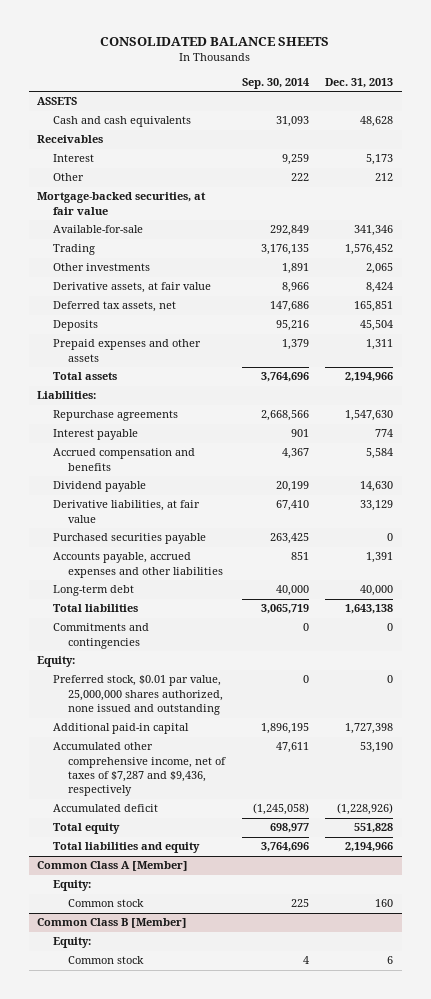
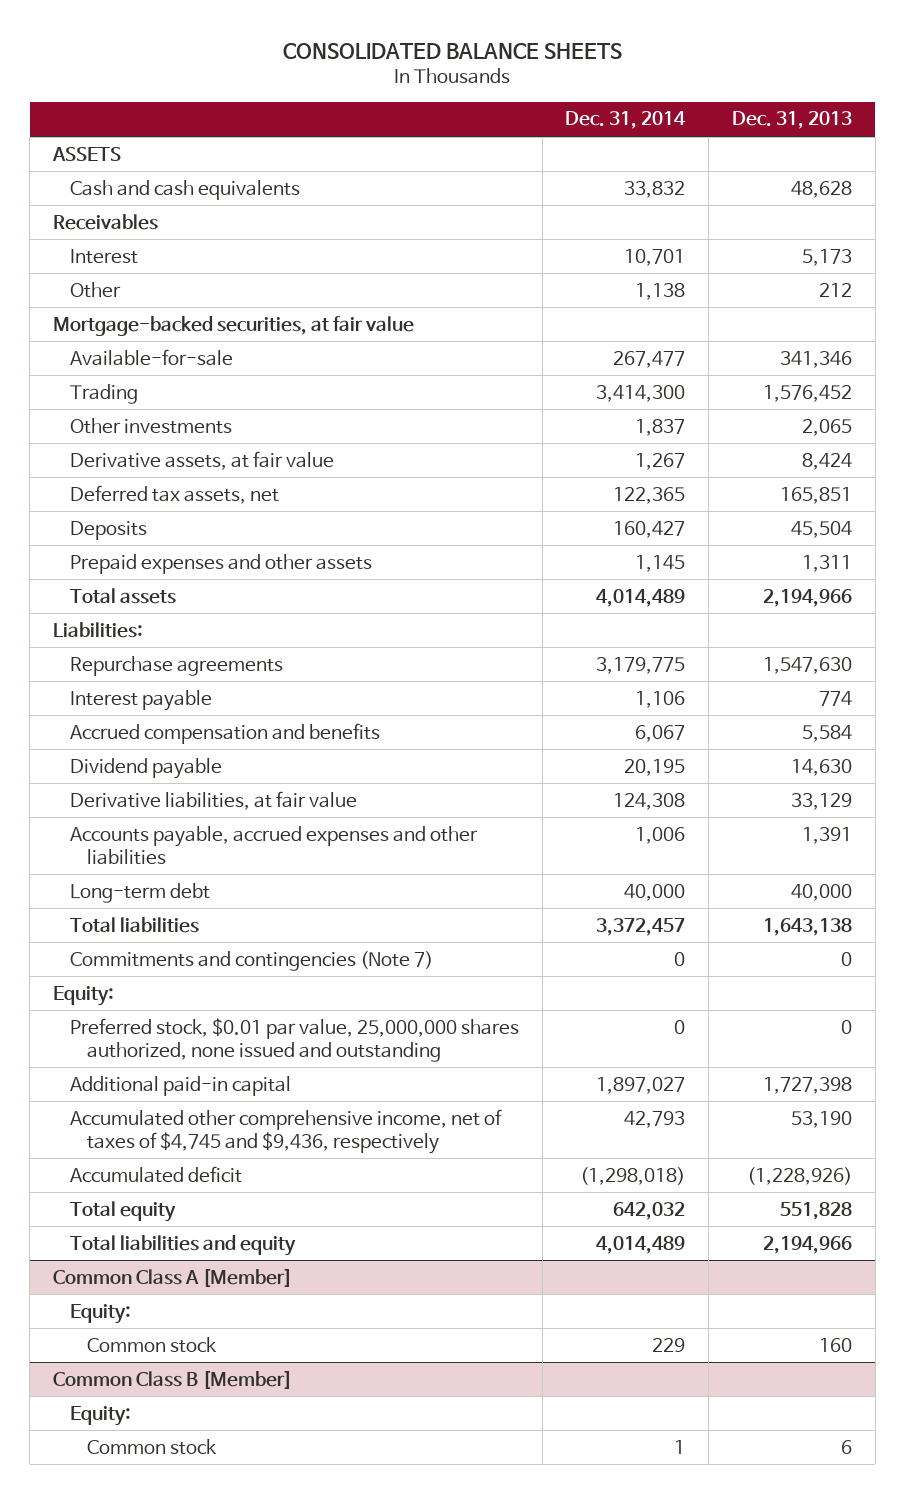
[241,77,309,89] Sep. 30, 2014 -> none
none -> [565,111,687,130] Dec. 31, 2014
[52,533,206,545] Purchased securities payable -> none
[52,623,149,649] Commitments and contingencies -> [69,950,433,971] Commitments and contingencies (Note 7)
[52,742,227,797] Accumulated other comprehensive income, net of taxes of $7,287 and $9,436, respectively -> [69,1108,502,1154] Accumulated other comprehensive income, net of taxes of $4,745 and $9,436, respectively

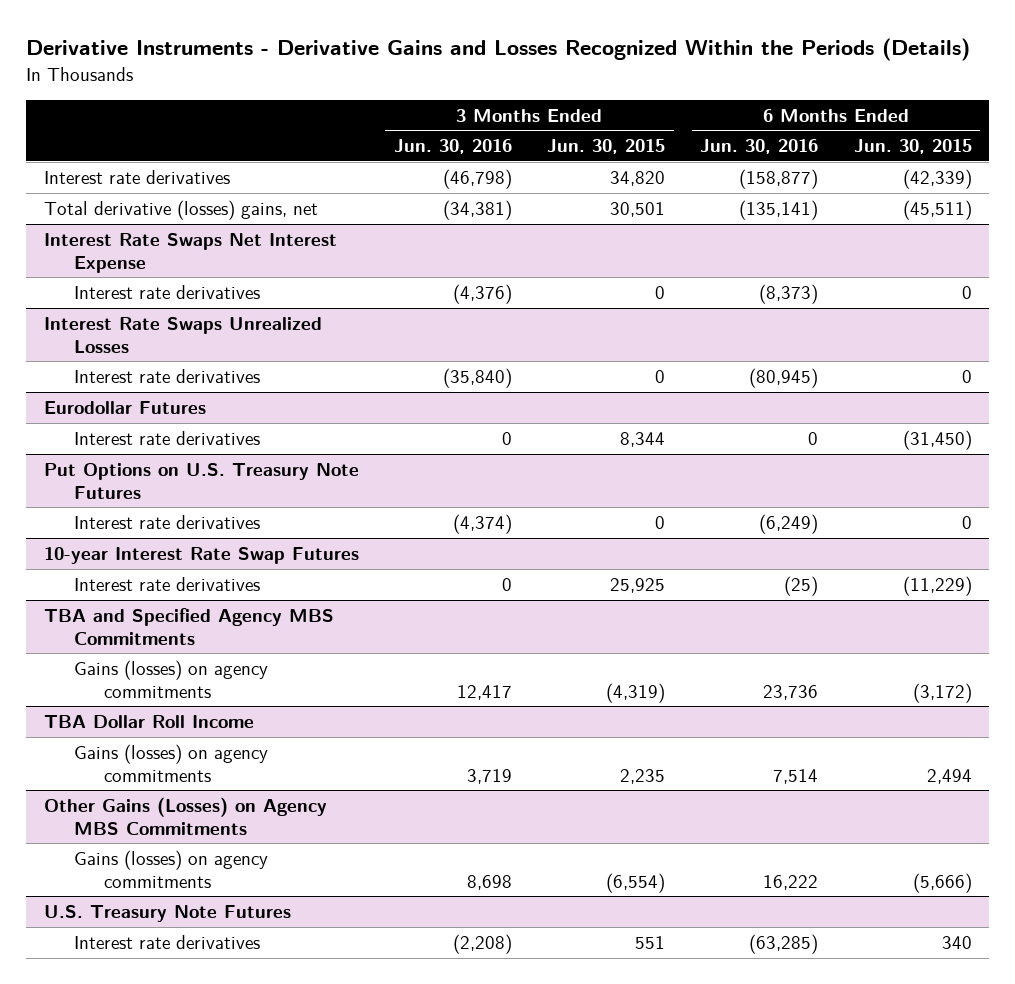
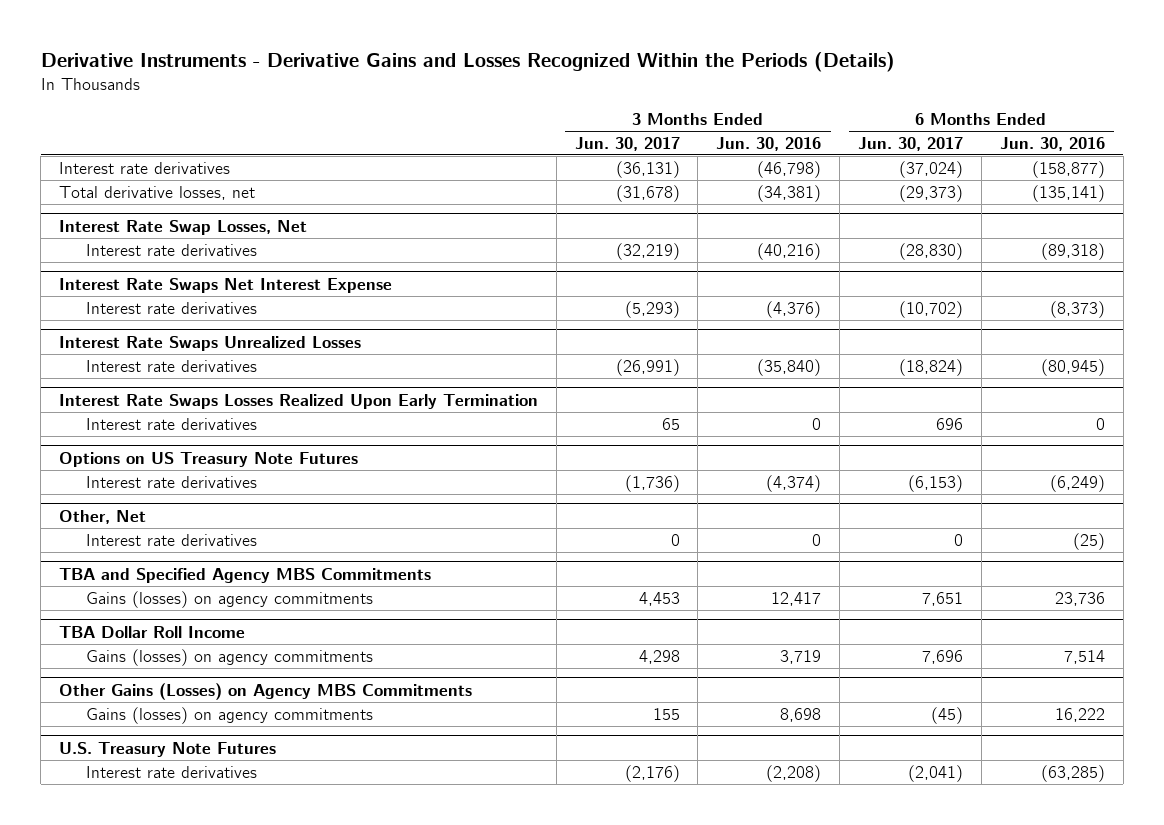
[547,139,666,155] Jun. 30, 2015 -> none
[853,139,972,155] Jun. 30, 2015 -> none
none -> [574,136,680,151] Jun. 30, 2017
none -> [858,136,964,151] Jun. 30, 2017
[43,199,318,220] Total derivative (losses) gains, net -> [58,185,255,200] Total derivative losses, net
none -> [58,219,307,235] Interest Rate Swap Losses, Net
none -> [85,243,257,256] Interest rate derivatives
[43,400,206,414] Eurodollar Futures -> none
none -> [58,393,538,409] Interest Rate Swaps Losses Realized Upon Early Termination
[43,462,359,499] Put Options on U.S. Treasury Note Futures -> [58,451,358,467] Options on US Treasury Note Futures
[43,546,359,564] 10-year Interest Rate Swap Futures -> none
none -> [58,509,146,524] Other, Net

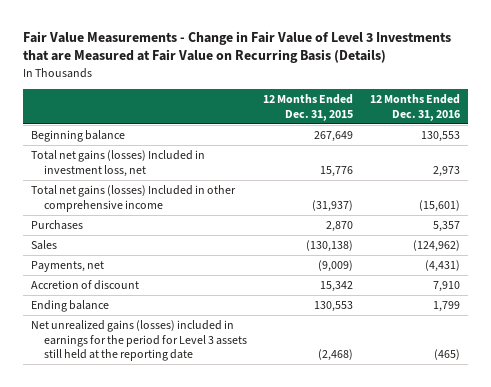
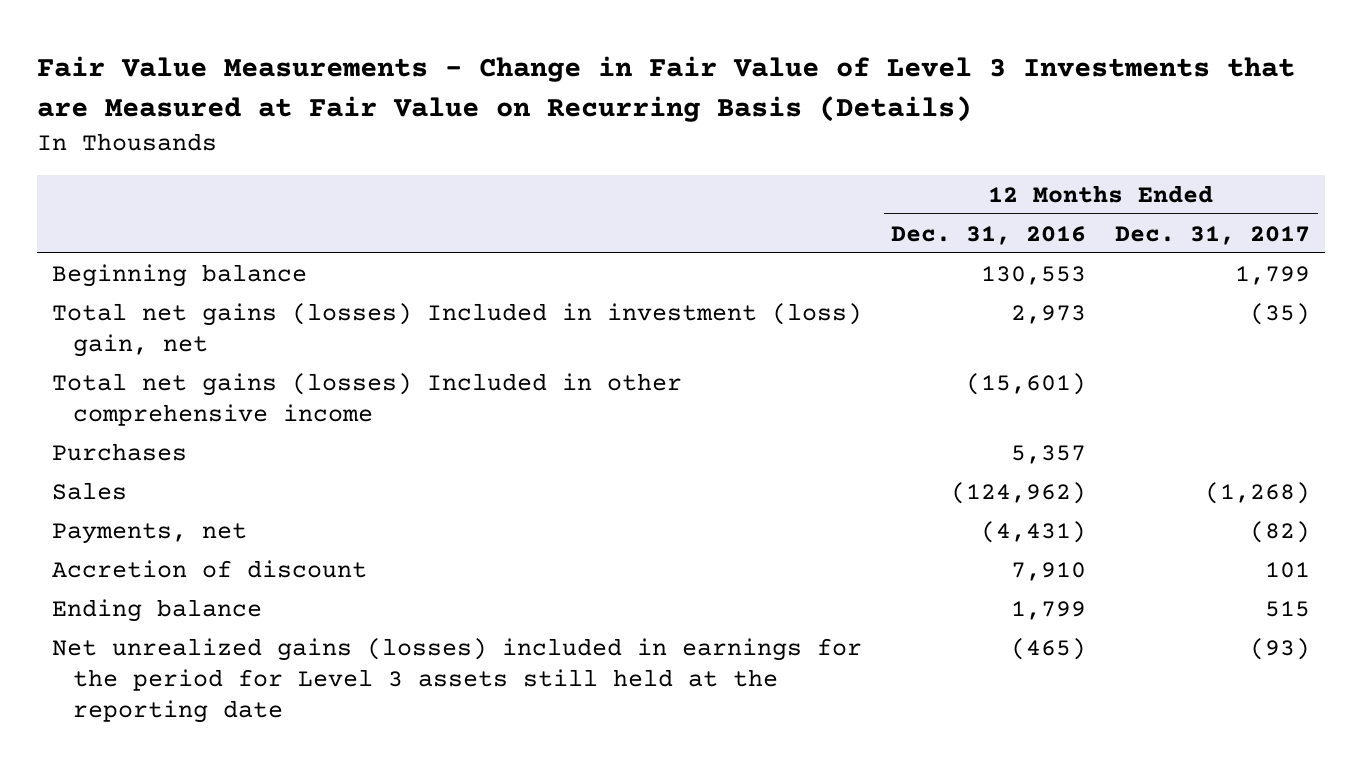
[263,94,354,121] 12 Months Ended Dec. 31, 2015 -> none
none -> [1115,225,1311,245] Dec. 31, 2017
[30,150,205,177] Total net gains (losses) Included in investment loss, net -> [51,302,862,357] Total net gains (losses) Included in investment (loss) gain, net

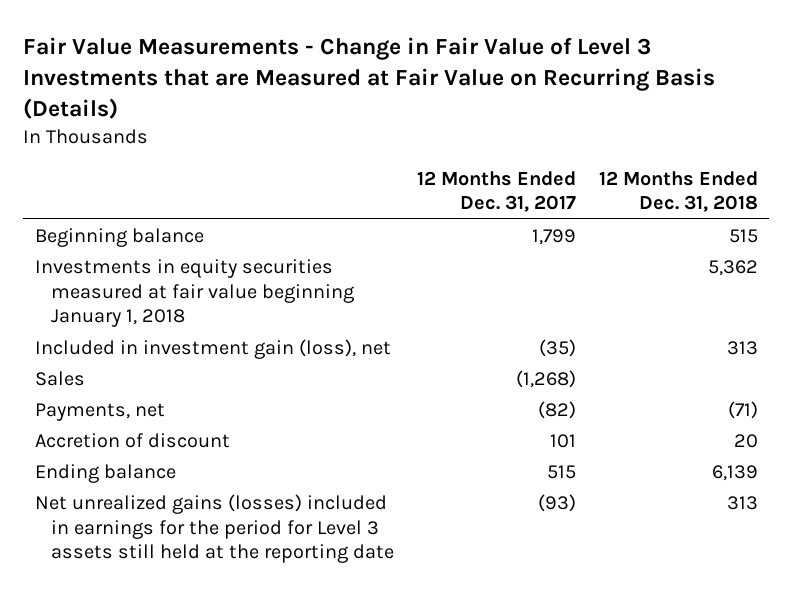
[891,225,1087,245] Dec. 31, 2016 -> none
none -> [598,170,758,213] 12 Months Ended Dec. 31, 2018
[51,372,682,426] Total net gains (losses) Included in other comprehensive income -> none
[51,442,187,461] Purchases -> none
none -> [34,259,354,328] Investments in equity securities measured at fair value beginning January 1, 2018
[51,302,862,357] Total net gains (losses) Included in investment (loss) gain, net -> [34,339,391,360] Included in investment gain (loss), net

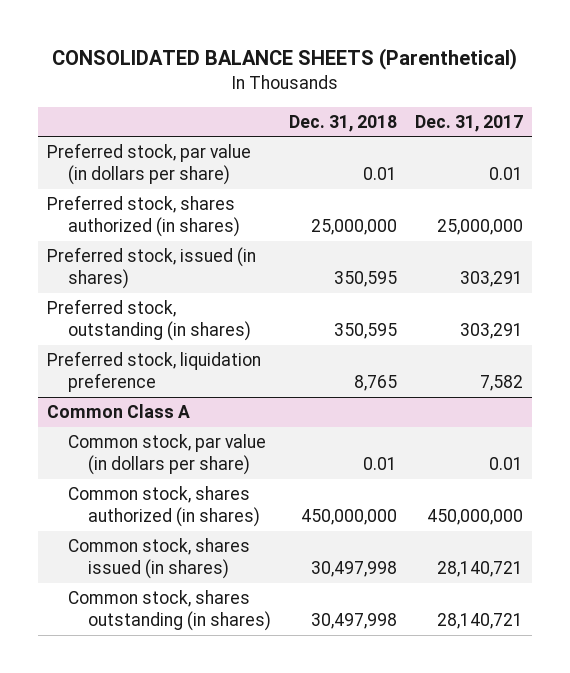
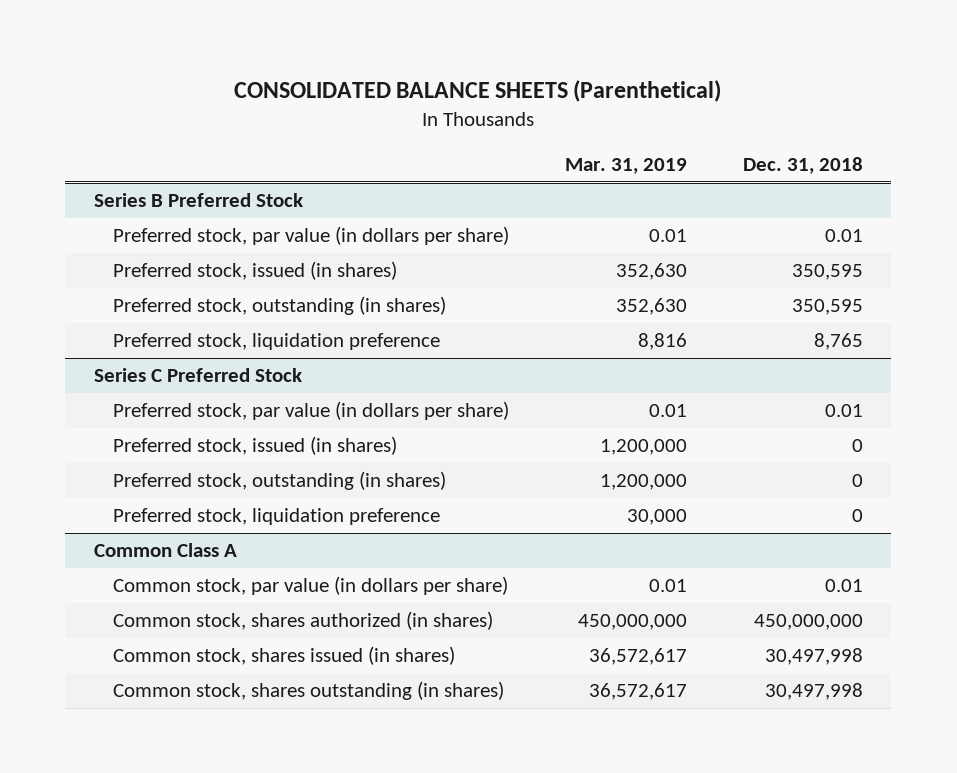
[414,114,523,132] Dec. 31, 2017 -> none
none -> [565,157,688,174] Mar. 31, 2019
none -> [93,193,303,208] Series B Preferred Stock
[47,195,240,238] Preferred stock, shares authorized (in shares) -> none
none -> [93,368,302,383] Series C Preferred Stock
none -> [113,401,510,421] Preferred stock, par value (in dollars per share)
none -> [113,436,398,456] Preferred stock, issued (in shares)
none -> [113,471,447,491] Preferred stock, outstanding (in shares)
none -> [113,508,441,526] Preferred stock, liquidation preference

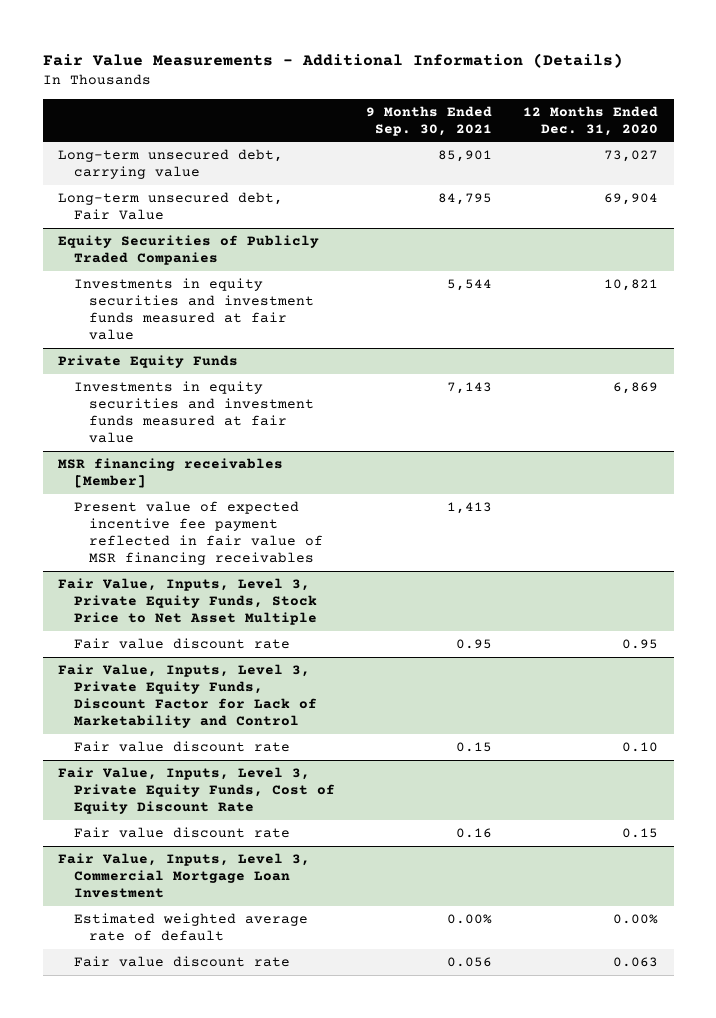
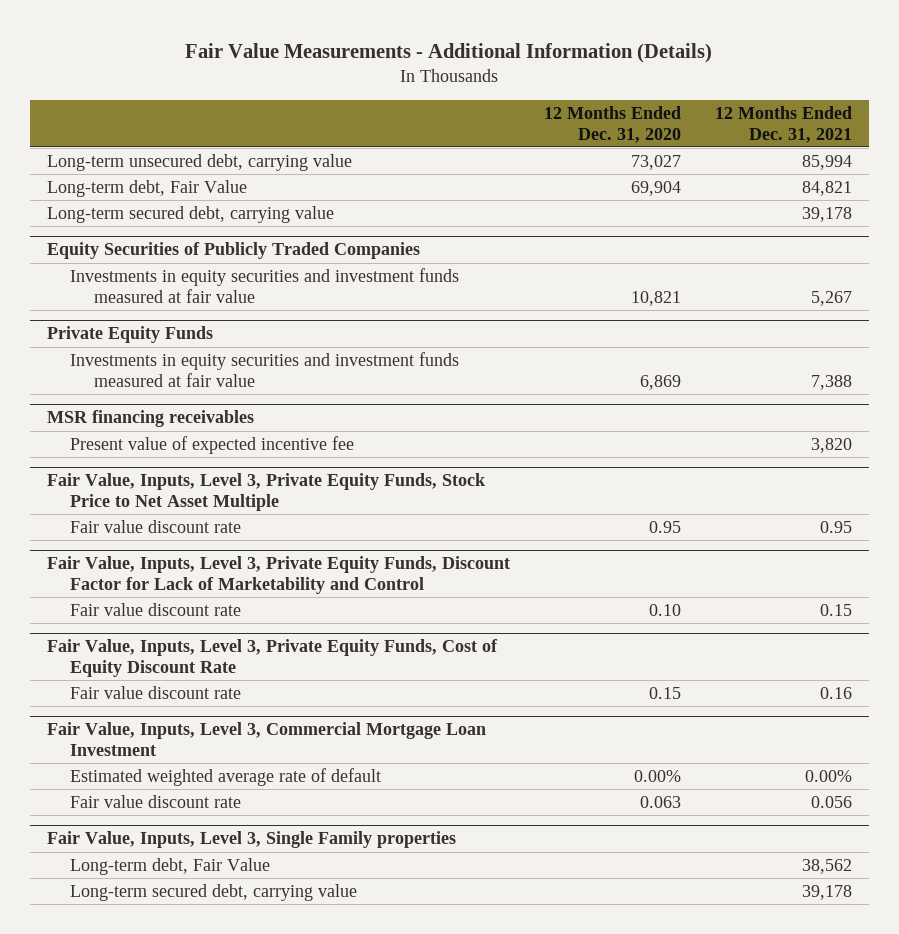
[365,105,492,136] 9 Months Ended Sep. 30, 2021 -> none
none -> [714,105,852,143] 12 Months Ended Dec. 31, 2021
[58,192,284,221] Long-term unsecured debt, Fair Value -> [46,179,247,197] Long-term debt, Fair Value
none -> [46,205,334,223] Long-term secured debt, carrying value
[73,501,323,565] Present value of expected incentive fee payment reflected in fair value of MSR financing receivables -> none
[58,458,284,489] MSR financing receivables [Member] -> [46,410,254,428] MSR financing receivables
none -> [70,435,355,454] Present value of expected incentive fee
none -> [46,831,456,849] Fair Value, Inputs, Level 3, Single Family properties
none -> [70,857,271,875] Long-term debt, Fair Value
none -> [70,883,358,901] Long-term secured debt, carrying value

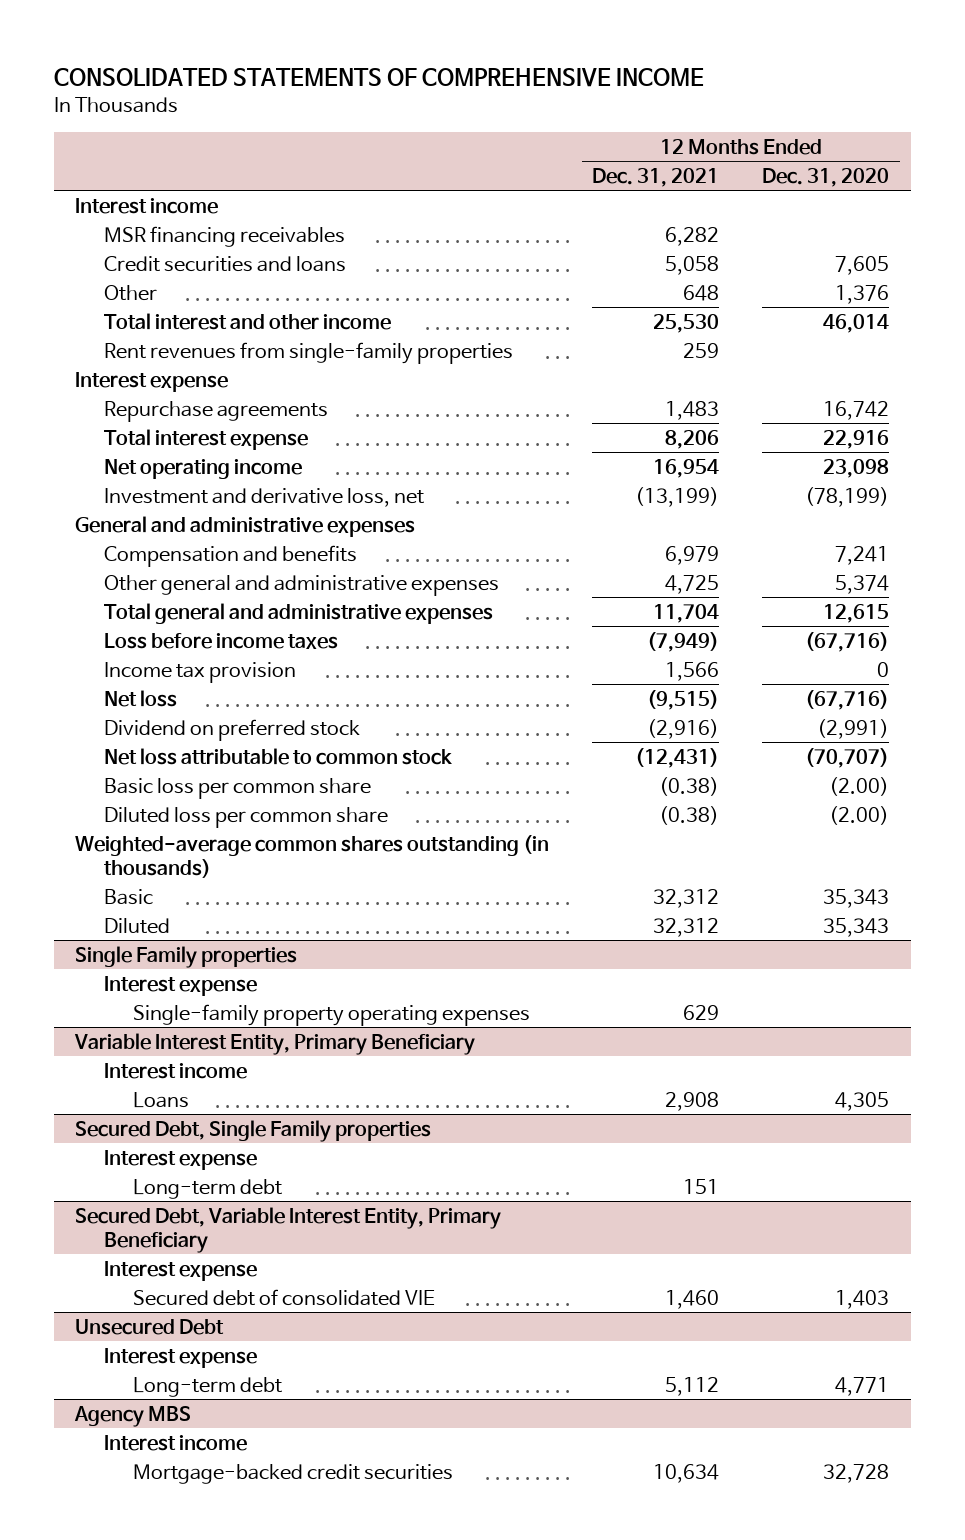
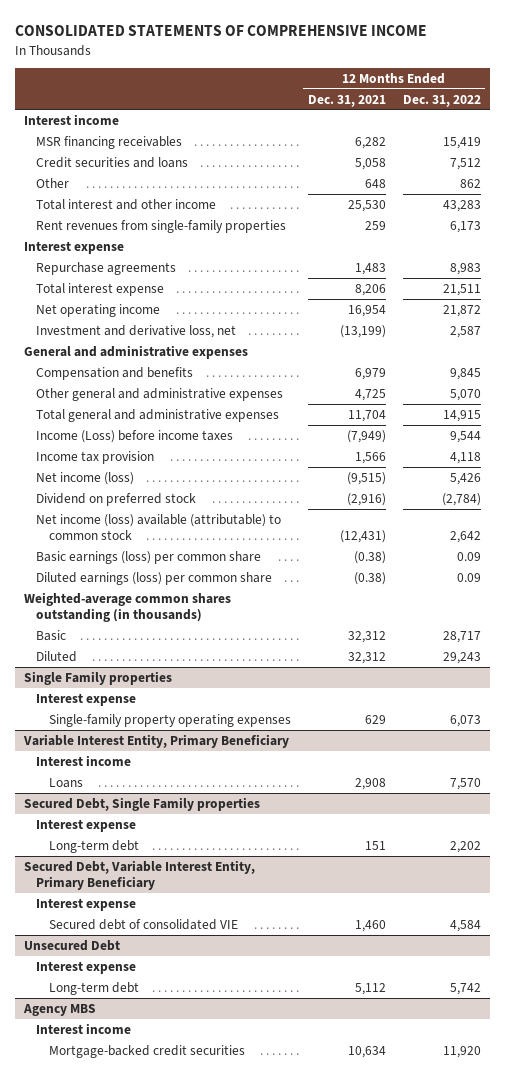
[762,168,890,188] Dec. 31, 2020 -> none
none -> [402,94,481,107] Dec. 31, 2022
[104,632,339,649] Loss before income taxes -> [36,429,234,443] Income (Loss) before income taxes
[104,689,178,707] Net loss -> [36,471,135,485] Net income (loss)
[104,747,453,765] Net loss attributable to common stock -> [36,513,282,541] Net income (loss) available (attributable) to common stock
[104,777,372,799] Basic loss per common share -> [36,550,262,564] Basic earnings (loss) per common share
[104,806,389,828] Diluted loss per common share -> [36,571,273,585] Diluted earnings (loss) per common share

